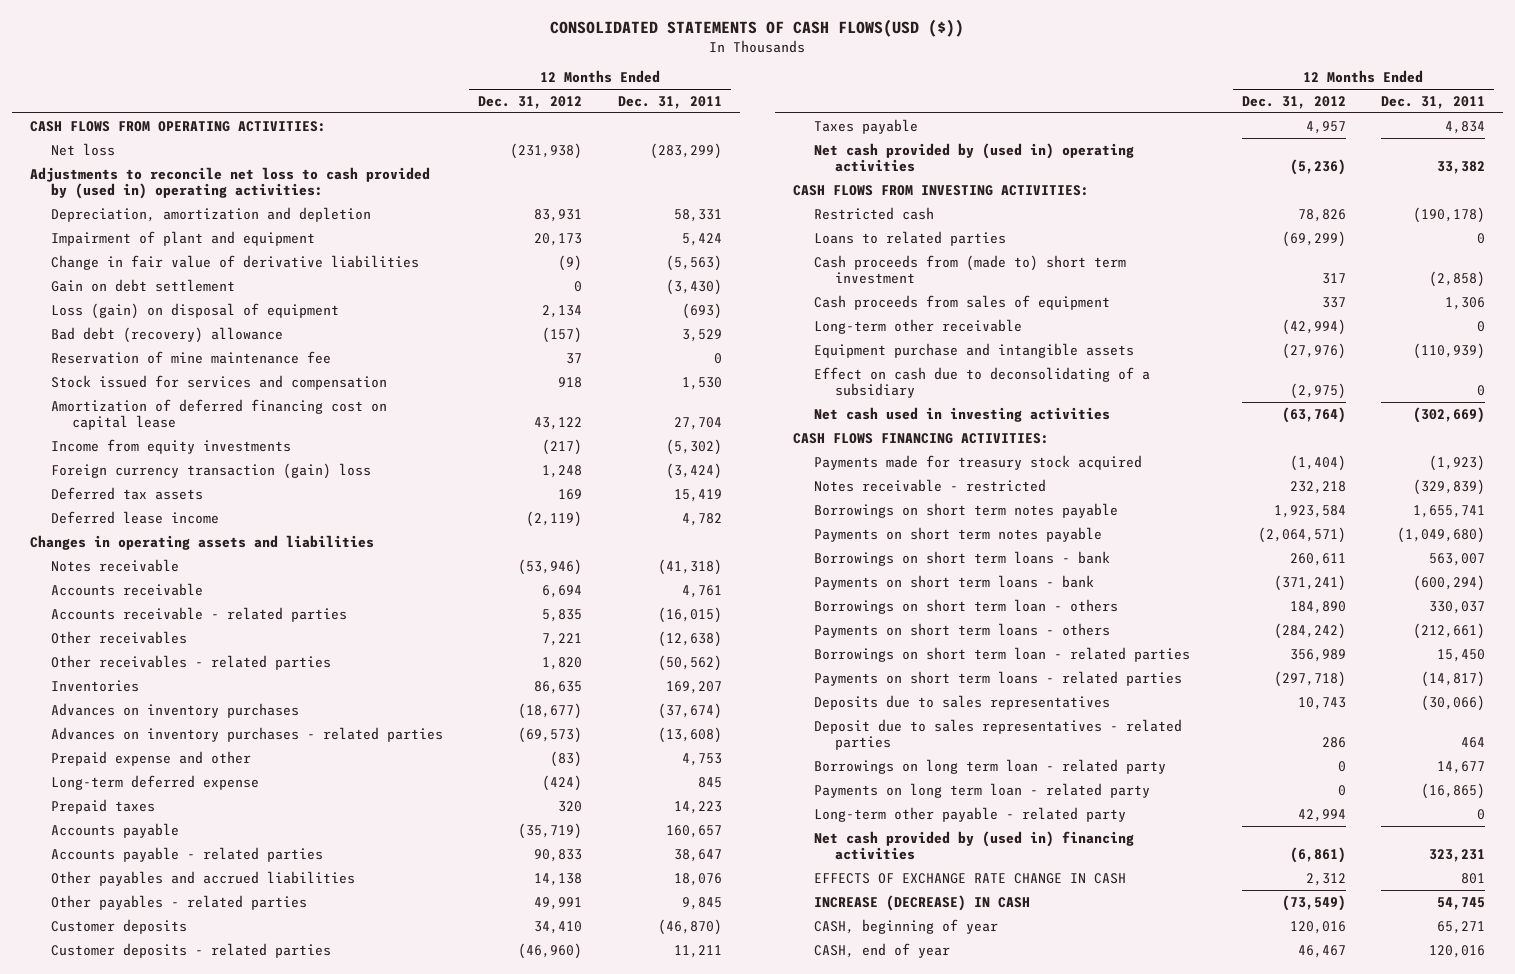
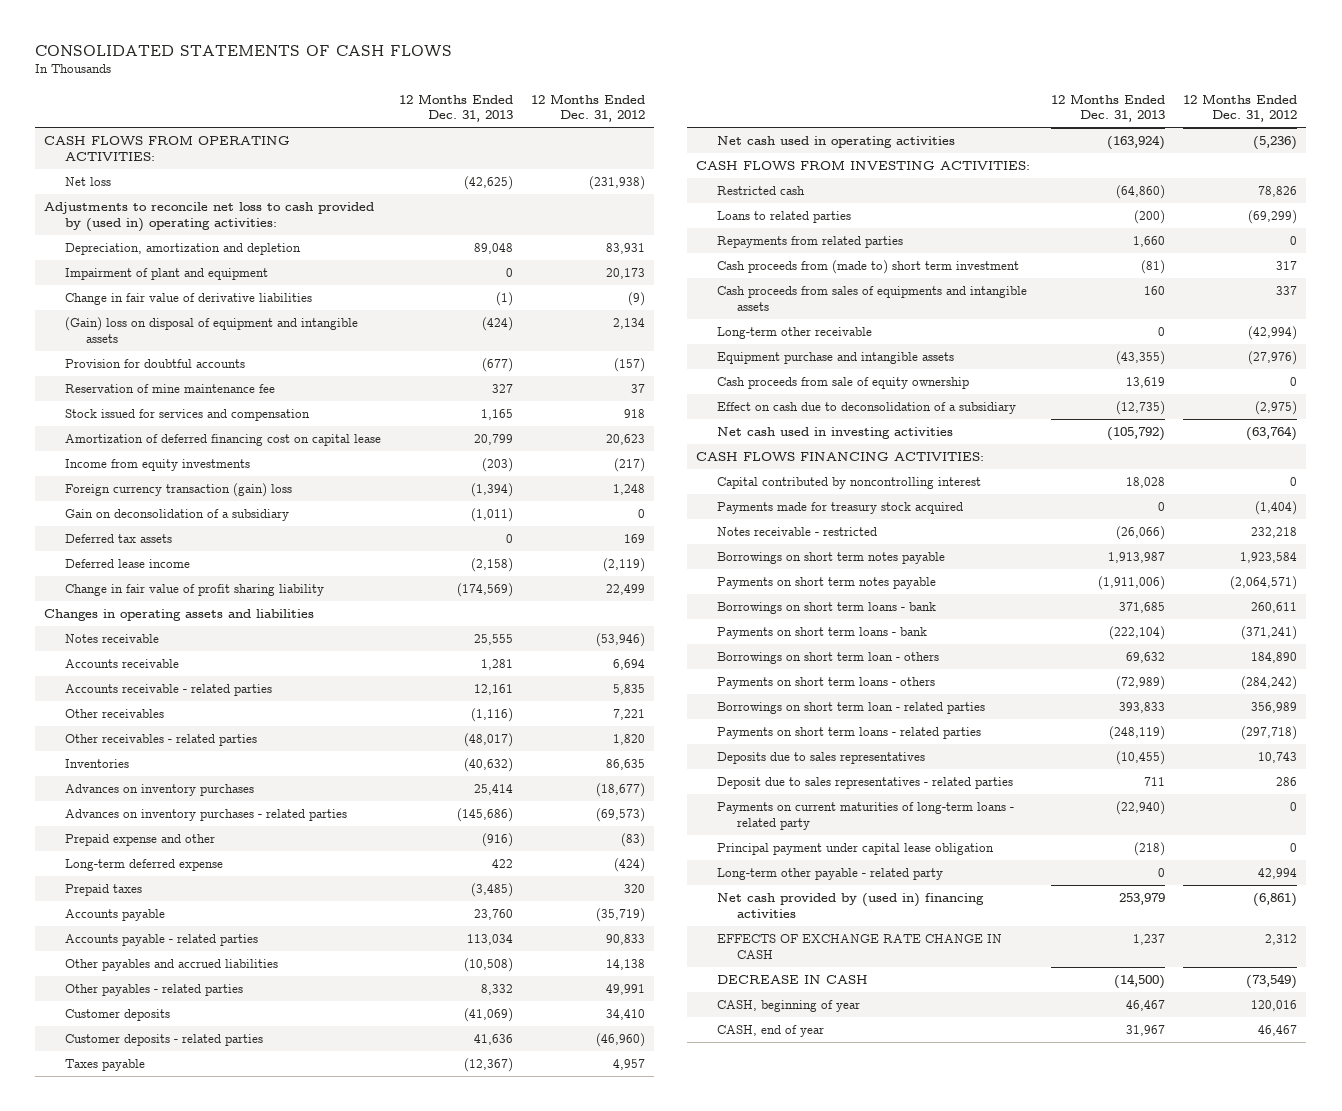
[550,19,965,38] CONSOLIDATED STATEMENTS OF CASH FLOWS(USD ($)) -> [35,44,453,57] CONSOLIDATED STATEMENTS OF CASH FLOWS
[618,95,723,109] Dec. 31, 2011 -> none
none -> [399,93,514,123] 12 Months Ended Dec. 31, 2013
[50,278,235,292] Gain on debt settlement -> none
[50,302,339,319] Loss (gain) on disposal of equipment -> [65,317,359,343] (Gain) loss on disposal of equipment and intangible assets
[50,326,283,343] Bad debt (recovery) allowance -> [65,359,246,369] Provision for doubtful accounts
[534,417,583,431] 43,122 -> [606,434,646,446] 20,623
none -> [65,509,290,522] Gain on deconsolidation of a subsidiary
none -> [65,584,325,597] Change in fair value of profit sharing liability
[813,142,1134,173] Net cash provided by (used in) operating activities -> [716,136,955,149] Net cash used in operating activities
none -> [716,236,903,249] Repayments from related parties
[813,294,1110,310] Cash proceeds from sales of equipment -> [716,286,1027,311] Cash proceeds from sales of equipments and intangible assets
none -> [716,377,969,390] Cash proceeds from sale of equity ownership
[813,366,1150,399] Effect on cash due to deconsolidating of a subsidiary -> [716,402,1016,415] Effect on cash due to deconsolidation of a subsidiary
none -> [716,477,981,490] Capital contributed by noncontrolling interest
[813,758,1166,774] Borrowings on long term loan - related party -> none
[813,782,1150,798] Payments on long term loan - related party -> [716,802,1014,830] Payments on current maturities of long-term loans - related party
none -> [716,843,994,856] Principal payment under capital lease obligation
[813,894,1030,911] INCREASE (DECREASE) IN CASH -> [716,975,868,985] DECREASE IN CASH

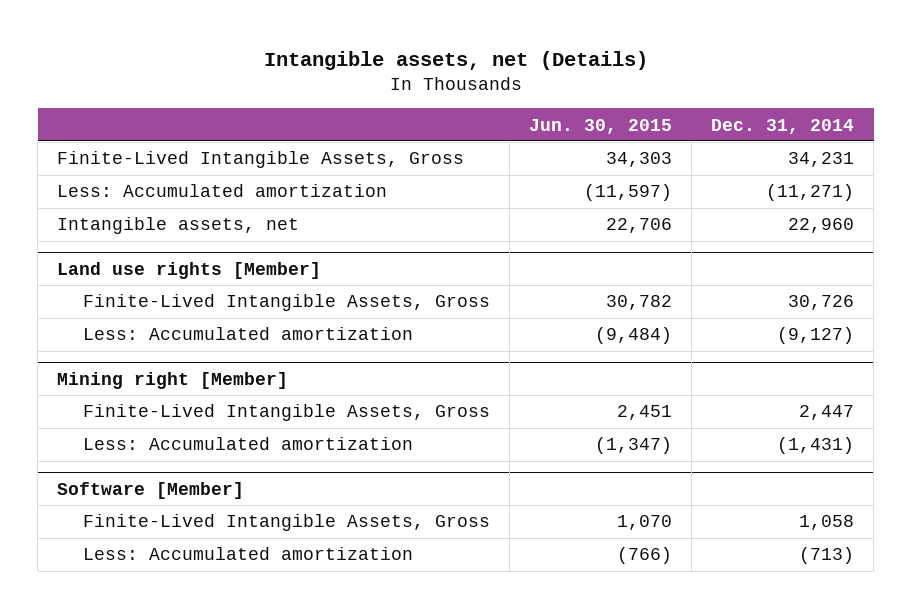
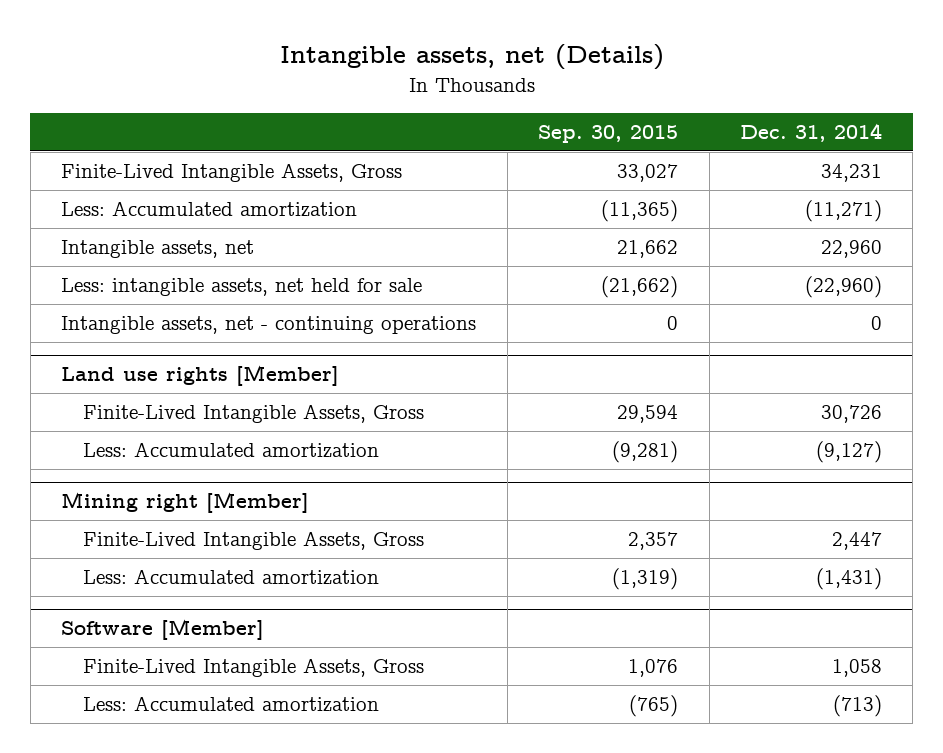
[529,118,673,134] Jun. 30, 2015 -> none
none -> [538,125,679,144] Sep. 30, 2015
none -> [61,278,423,297] Less: intangible assets, net held for sale
none -> [61,316,477,335] Intangible assets, net - continuing operations

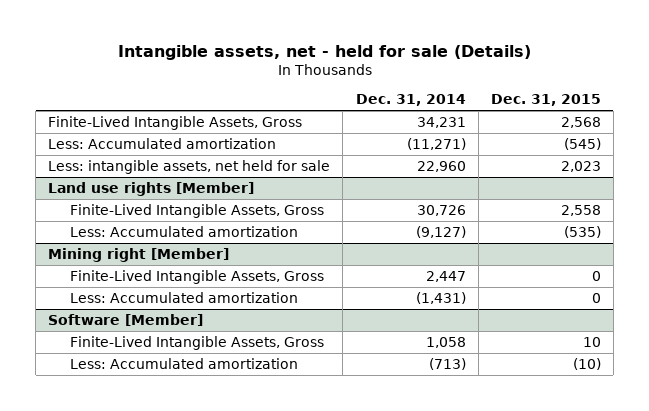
[279,44,664,71] Intangible assets, net (Details) -> [117,44,531,60] Intangible assets, net - held for sale (Details)
[538,125,679,144] Sep. 30, 2015 -> none
none -> [490,94,601,107] Dec. 31, 2015
[61,240,255,259] Intangible assets, net -> none
[61,316,477,335] Intangible assets, net - continuing operations -> none
[804,276,882,299] (22,960) -> [416,160,466,172] 22,960

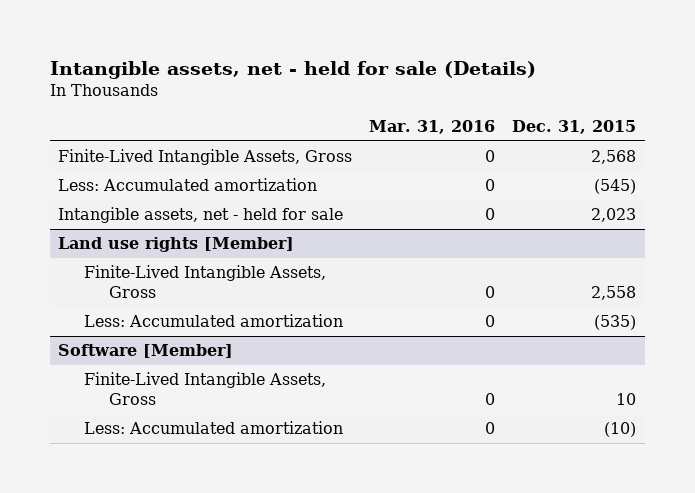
[355,94,466,107] Dec. 31, 2014 -> none
none -> [369,120,496,135] Mar. 31, 2016
[48,159,331,174] Less: intangible assets, net held for sale -> [58,207,344,224] Intangible assets, net - held for sale
[48,247,230,262] Mining right [Member] -> none
[69,269,324,284] Finite-Lived Intangible Assets, Gross -> none
[69,291,298,303] Less: Accumulated amortization -> none

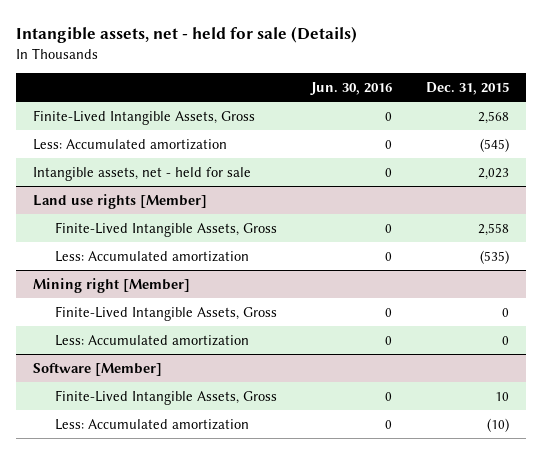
[369,120,496,135] Mar. 31, 2016 -> none
none -> [309,81,392,95] Jun. 30, 2016
none -> [33,277,191,293] Mining right [Member]
none -> [54,305,277,321] Finite-Lived Intangible Assets, Gross
none -> [54,334,249,346] Less: Accumulated amortization

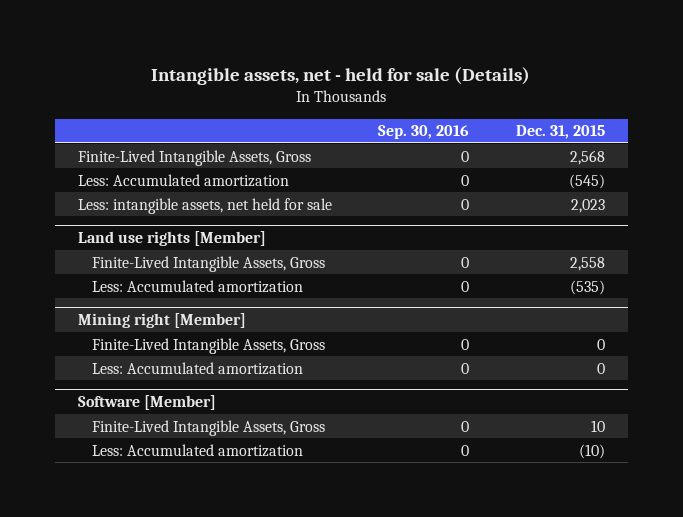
[309,81,392,95] Jun. 30, 2016 -> none
none -> [378,125,470,140] Sep. 30, 2016
[33,166,252,181] Intangible assets, net - held for sale -> [78,197,333,214] Less: intangible assets, net held for sale

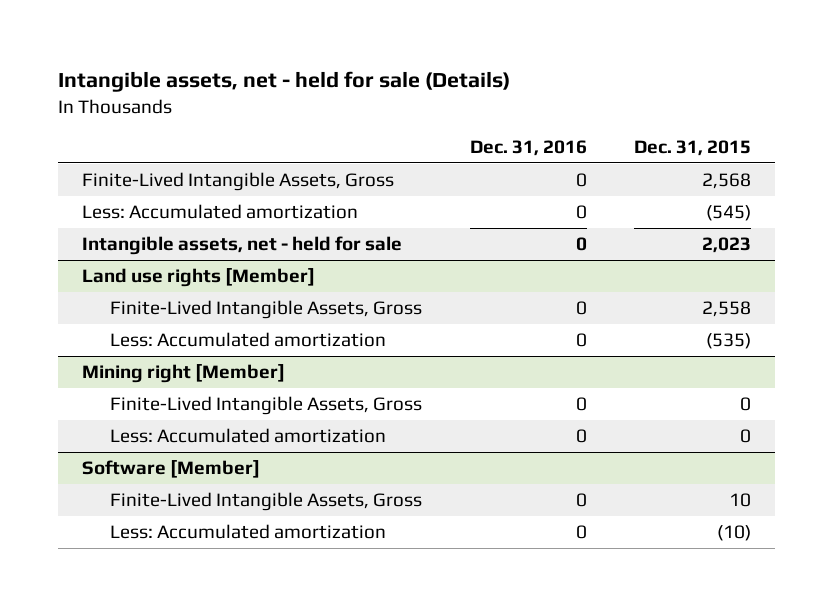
[378,125,470,140] Sep. 30, 2016 -> none
none -> [469,140,587,157] Dec. 31, 2016
[78,197,333,214] Less: intangible assets, net held for sale -> [81,235,402,255] Intangible assets, net - held for sale

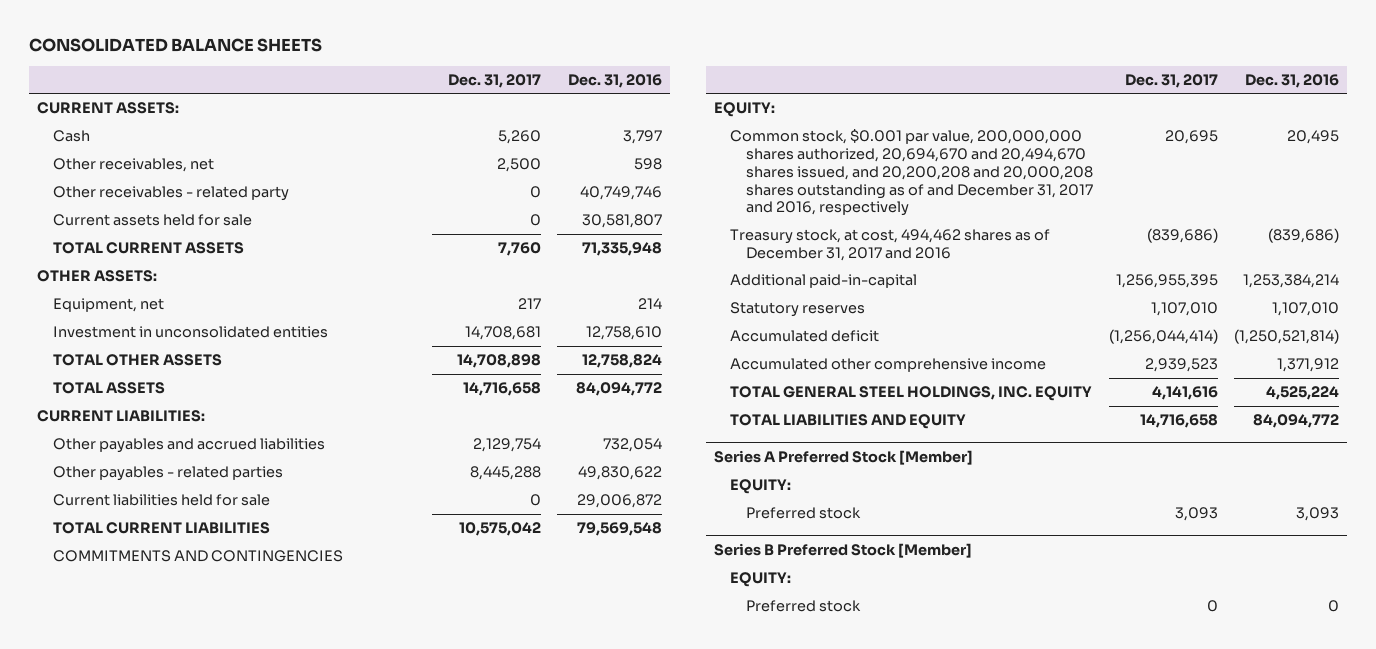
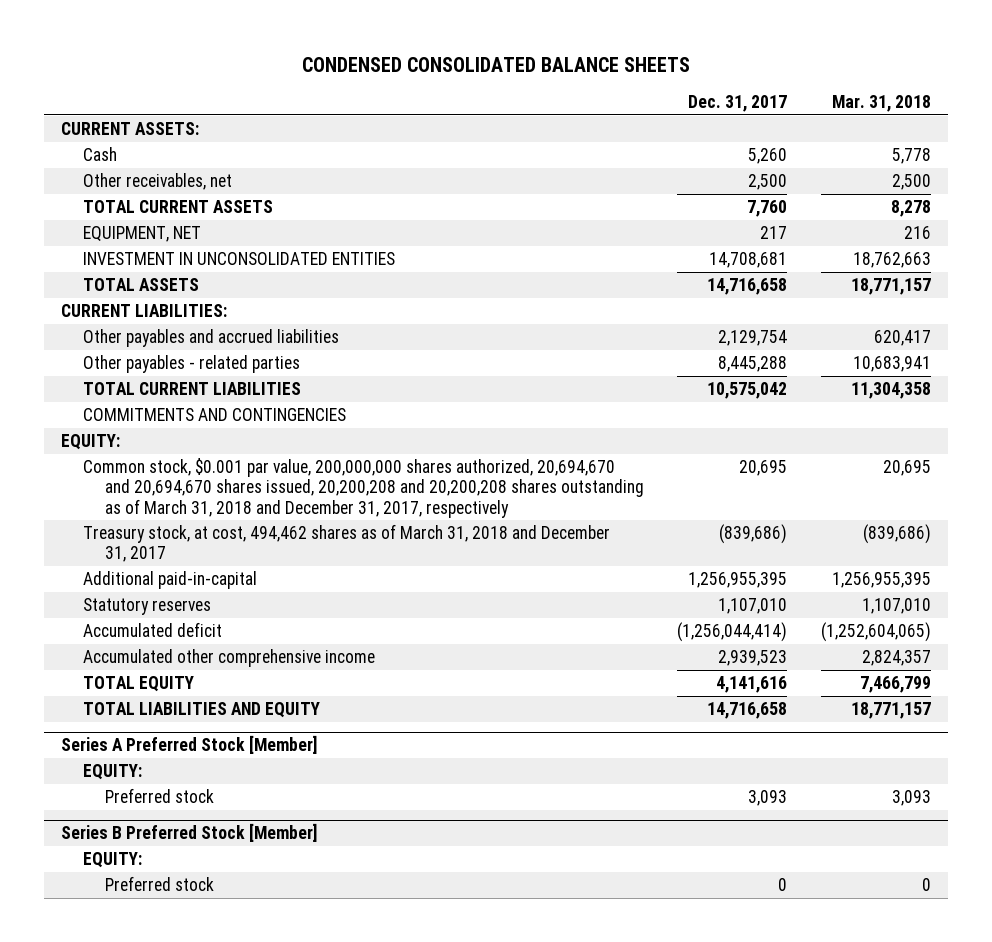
[28,38,322,53] CONSOLIDATED BALANCE SHEETS -> [302,56,691,72] CONDENSED CONSOLIDATED BALANCE SHEETS
[567,73,662,88] Dec. 31, 2016 -> none
none -> [832,95,932,113] Mar. 31, 2018
[53,186,290,202] Other receivables - related party -> none
[53,214,253,227] Current assets held for sale -> none
[36,270,157,283] OTHER ASSETS: -> none
[53,354,223,367] TOTAL OTHER ASSETS -> none
[53,298,165,313] Equipment, net -> [82,226,201,243] EQUIPMENT, NET
[53,326,329,339] Investment in unconsolidated entities -> [82,252,395,266] INVESTMENT IN UNCONSOLIDATED ENTITIES
[53,494,271,507] Current liabilities held for sale -> none
[729,129,1094,217] Common stock, $0.001 par value, 200,000,000 shares authorized, 20,694,670 and 20,494,670 shares issued, and 20,200,208 and 20,000,208 shares outstanding as of and December 31, 2017 and 2016, respectively -> [82,458,644,518] Common stock, $0.001 par value, 200,000,000 shares authorized, 20,694,670 and 20,694,670 shares issued, 20,200,208 and 20,200,208 shares outstanding as of March 31, 2018 and December 31, 2017, respectively
[729,229,1050,261] Treasury stock, at cost, 494,462 shares as of December 31, 2017 and 2016 -> [82,524,610,563] Treasury stock, at cost, 494,462 shares as of March 31, 2018 and December 31, 2017
[729,386,1092,402] TOTAL GENERAL STEEL HOLDINGS, INC. EQUITY -> [82,676,194,693] TOTAL EQUITY

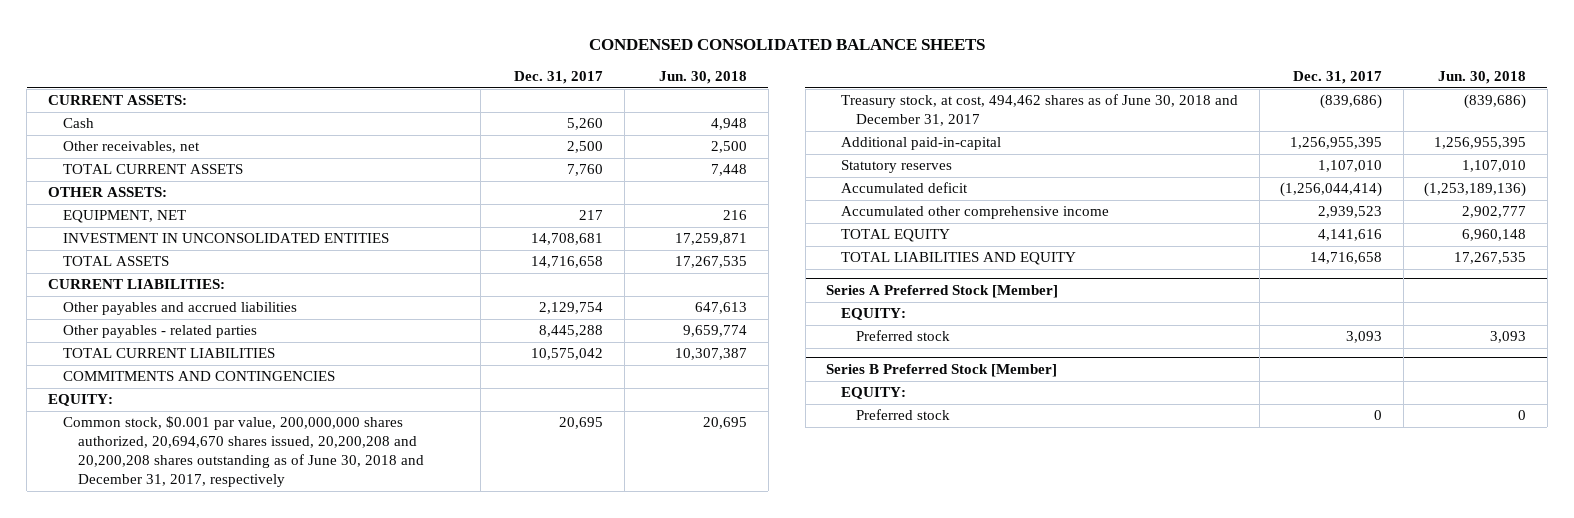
[832,95,932,113] Mar. 31, 2018 -> none
none -> [659,70,748,84] Jun. 30, 2018
none -> [47,187,167,198] OTHER ASSETS:
[82,458,644,518] Common stock, $0.001 par value, 200,000,000 shares authorized, 20,694,670 and 20,694,670 shares issued, 20,200,208 and 20,200,208 shares outstanding as of March 31, 2018 and December 31, 2017, respectively -> [62,416,424,487] Common stock, $0.001 par value, 200,000,000 shares authorized, 20,694,670 shares issued, 20,200,208 and 20,200,208 shares outstanding as of June 30, 2018 and December 31, 2017, respectively
[82,524,610,563] Treasury stock, at cost, 494,462 shares as of March 31, 2018 and December 31, 2017 -> [841,94,1239,127] Treasury stock, at cost, 494,462 shares as of June 30, 2018 and December 31, 2017

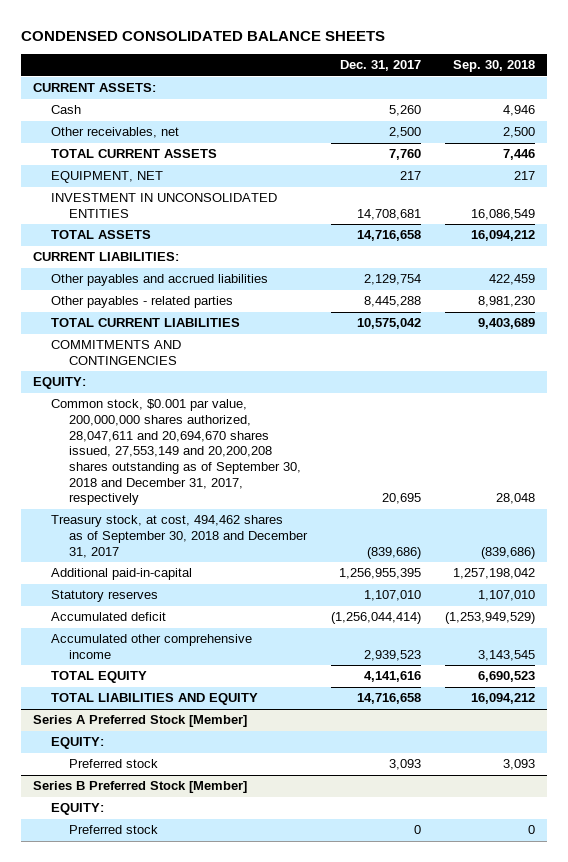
[659,70,748,84] Jun. 30, 2018 -> none
none -> [453,60,536,73] Sep. 30, 2018
[47,187,167,198] OTHER ASSETS: -> none
[62,416,424,487] Common stock, $0.001 par value, 200,000,000 shares authorized, 20,694,670 shares issued, 20,200,208 and 20,200,208 shares outstanding as of June 30, 2018 and December 31, 2017, respectively -> [51,399,301,506] Common stock, $0.001 par value, 200,000,000 shares authorized, 28,047,611 and 20,694,670 shares issued, 27,553,149 and 20,200,208 shares outstanding as of September 30, 2018 and December 31, 2017, respectively
[841,94,1239,127] Treasury stock, at cost, 494,462 shares as of June 30, 2018 and December 31, 2017 -> [51,515,308,558] Treasury stock, at cost, 494,462 shares as of September 30, 2018 and December 31, 2017

